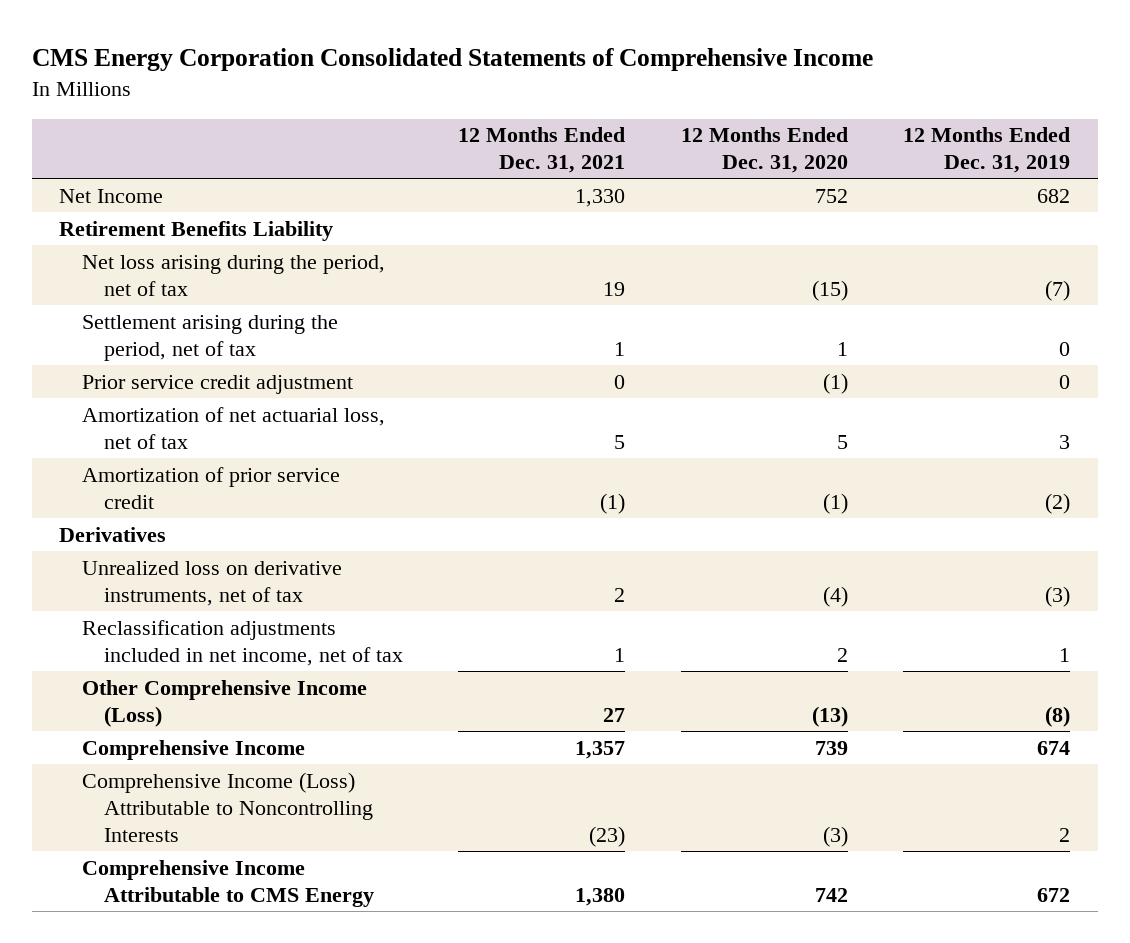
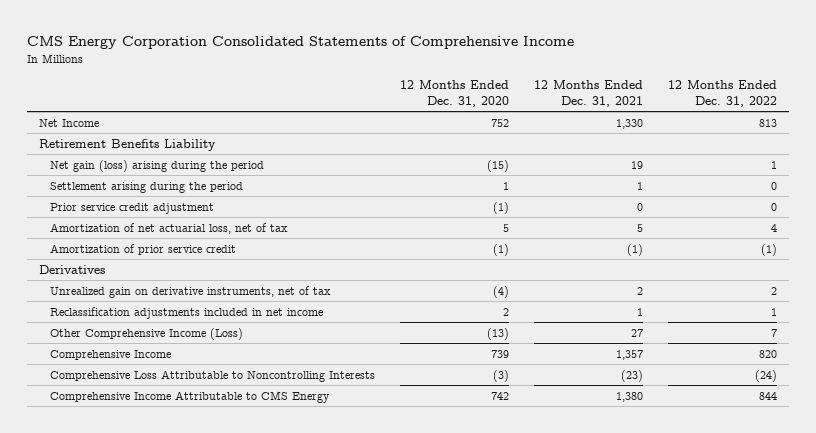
[903,127,1071,174] 12 Months Ended Dec. 31, 2019 -> none
none -> [667,80,777,108] 12 Months Ended Dec. 31, 2022
[81,254,385,296] Net loss arising during the period, net of tax -> [49,159,264,172] Net gain (loss) arising during the period
[81,314,338,361] Settlement arising during the period, net of tax -> [49,181,243,193] Settlement arising during the period
[81,560,342,606] Unrealized loss on derivative instruments, net of tax -> [49,285,331,298] Unrealized gain on derivative instruments, net of tax
[81,619,404,666] Reclassification adjustments included in net income, net of tax -> [49,306,323,319] Reclassification adjustments included in net income
[81,771,374,842] Comprehensive Income (Loss) Attributable to Noncontrolling Interests -> [49,369,375,382] Comprehensive Loss Attributable to Noncontrolling Interests

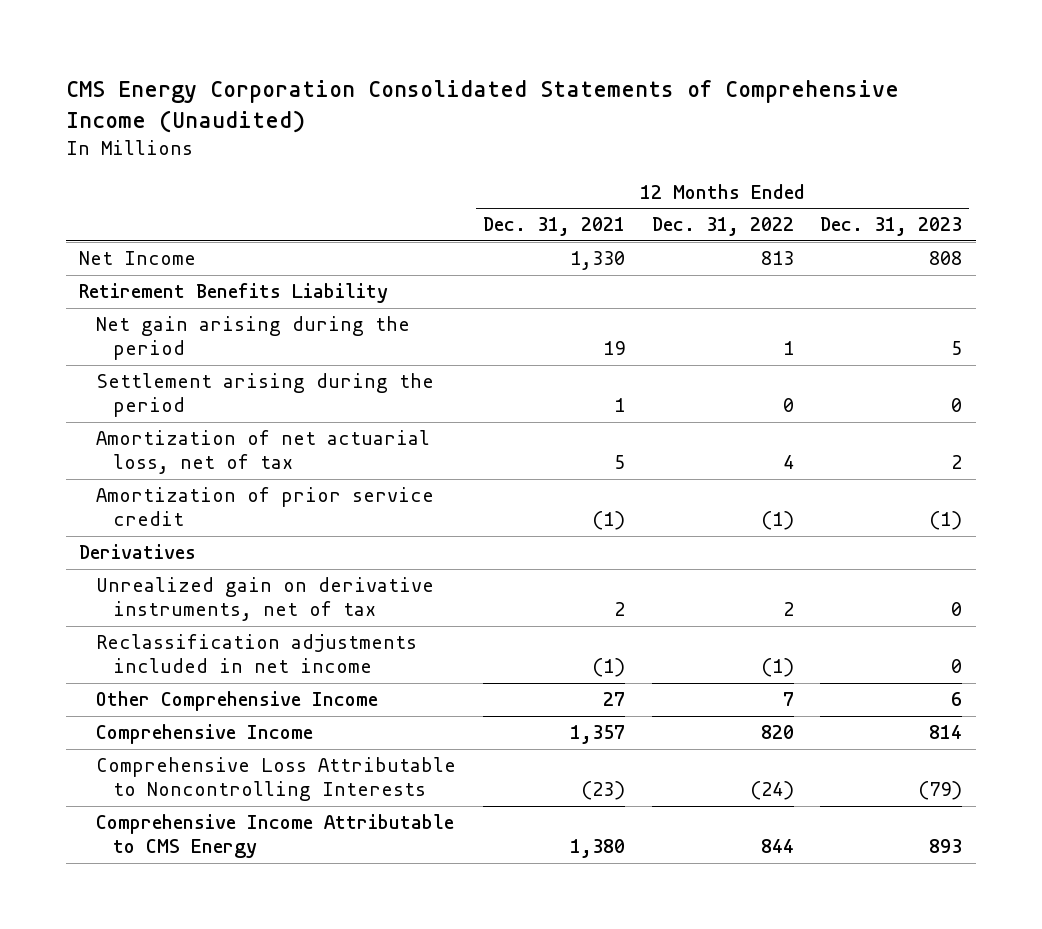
[27,36,575,50] CMS Energy Corporation Consolidated Statements of Comprehensive Income -> [65,80,899,134] CMS Energy Corporation Consolidated Statements of Comprehensive Income (Unaudited)
[399,80,509,108] 12 Months Ended Dec. 31, 2020 -> none
none -> [820,217,963,237] Dec. 31, 2023
[49,159,264,172] Net gain (loss) arising during the period -> [95,316,410,361] Net gain arising during the period
[49,202,214,214] Prior service credit adjustment -> none
[636,307,643,316] 1 -> [591,658,625,678] (1)
[770,307,777,316] 1 -> [760,658,794,678] (1)
[49,327,243,340] Other Comprehensive Income (Loss) -> [95,691,378,712] Other Comprehensive Income

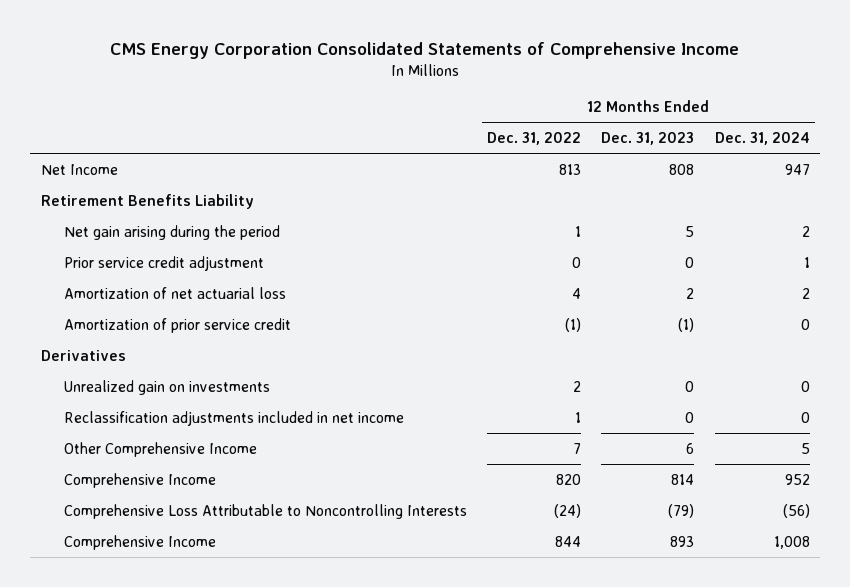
[65,80,899,134] CMS Energy Corporation Consolidated Statements of Comprehensive Income (Unaudited) -> [110,41,740,59] CMS Energy Corporation Consolidated Statements of Comprehensive Income
[482,217,625,237] Dec. 31, 2021 -> none
none -> [714,132,810,146] Dec. 31, 2024
[95,373,434,418] Settlement arising during the period -> none
none -> [63,255,264,271] Prior service credit adjustment
[95,430,430,475] Amortization of net actuarial loss, net of tax -> [63,286,286,299] Amortization of net actuarial loss
[95,577,434,622] Unrealized gain on derivative instruments, net of tax -> [63,379,270,395] Unrealized gain on investments
[760,658,794,678] (1) -> [575,411,582,423] 1
[95,814,454,859] Comprehensive Income Attributable to CMS Energy -> [63,534,216,550] Comprehensive Income

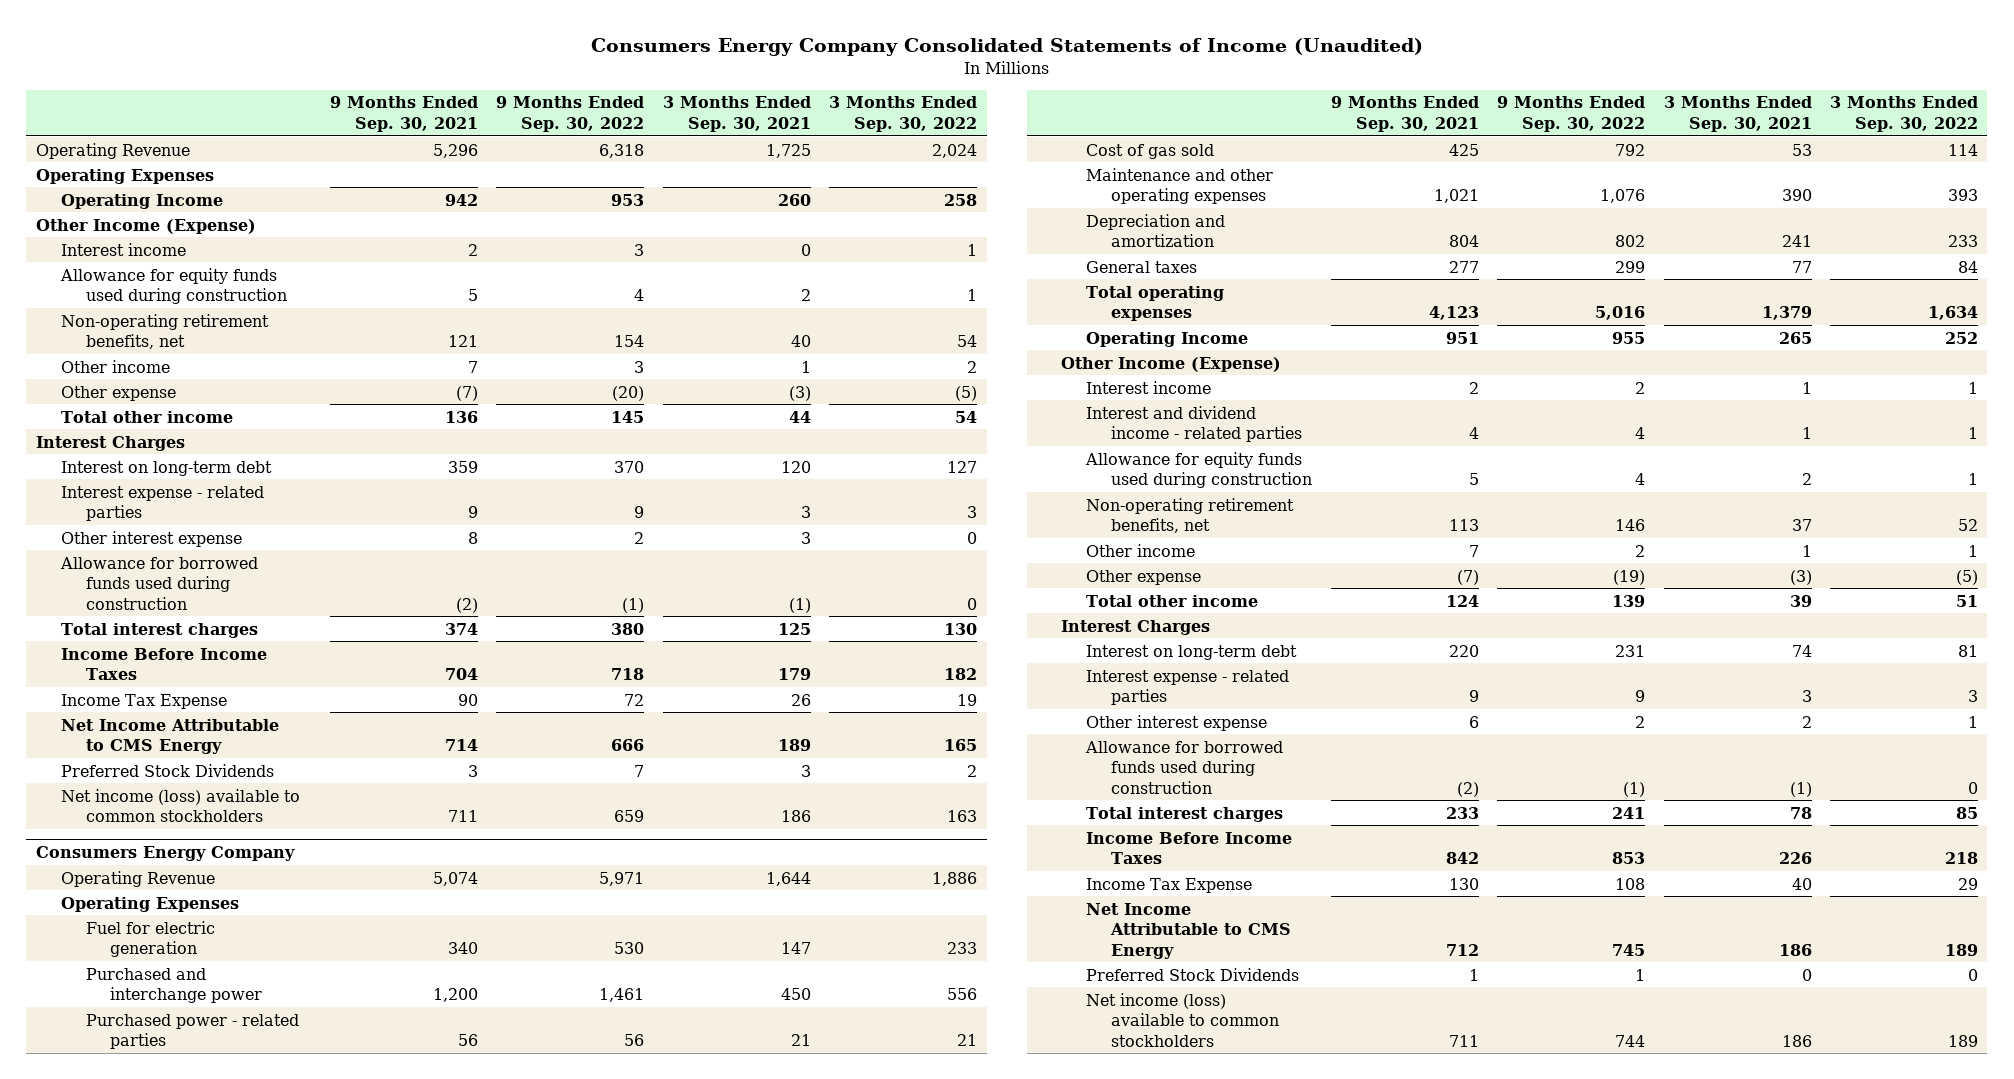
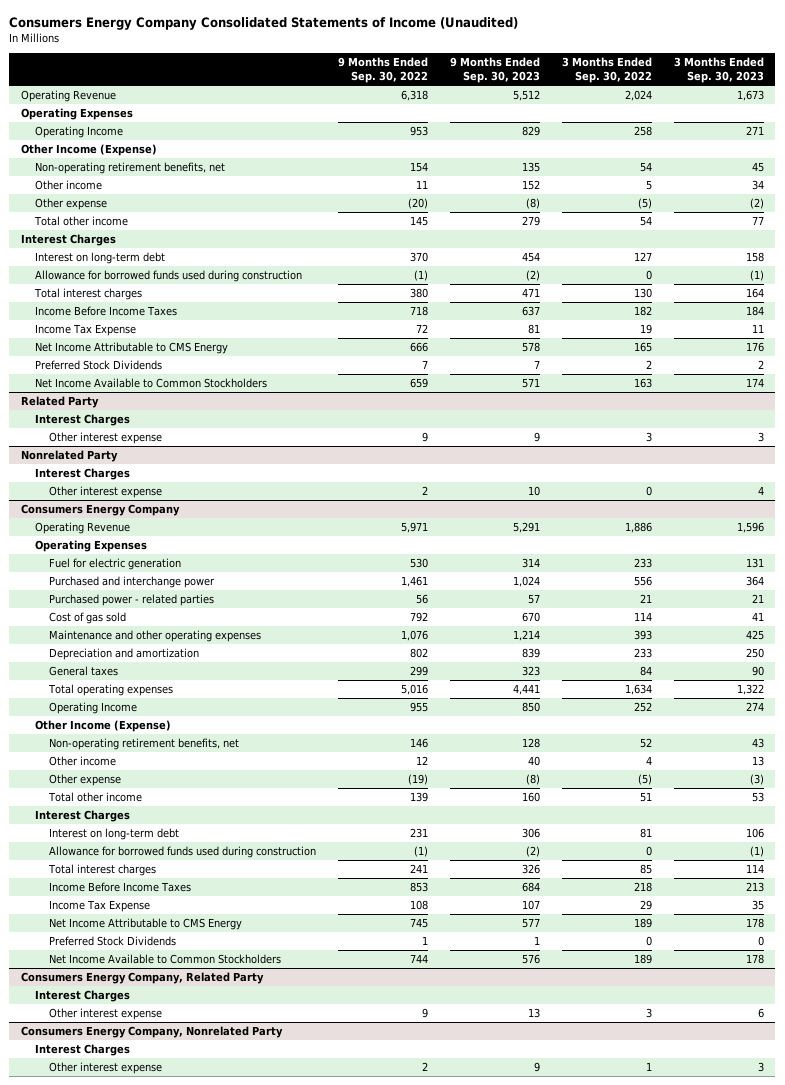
[329,96,478,132] 9 Months Ended Sep. 30, 2021 -> none
[662,96,811,132] 3 Months Ended Sep. 30, 2021 -> none
none -> [449,56,540,84] 9 Months Ended Sep. 30, 2023
none -> [674,56,765,84] 3 Months Ended Sep. 30, 2023
[60,242,186,256] Interest income -> none
[59,267,287,305] Allowance for equity funds used during construction -> none
[634,360,645,373] 3 -> [415,180,428,190] 11
[967,360,978,373] 2 -> [645,180,652,191] 5
[60,485,264,522] Interest expense - related parties -> none
[60,530,242,547] Other interest expense -> none
[60,788,300,823] Net income (loss) available to common stockholders -> [34,378,267,389] Net Income Available to Common Stockholders
none -> [20,396,99,409] Related Party
none -> [34,414,130,427] Interest Charges
none -> [48,432,162,445] Other interest expense
none -> [20,450,118,463] Nonrelated Party
none -> [34,468,130,481] Interest Charges
none -> [48,486,162,499] Other interest expense
[1086,380,1212,394] Interest income -> none
[1086,405,1303,443] Interest and dividend income - related parties -> none
[1085,451,1313,489] Allowance for equity funds used during construction -> none
[1635,544,1646,557] 2 -> [415,756,428,766] 12
[1968,544,1979,557] 1 -> [645,756,652,766] 4
[1086,669,1290,706] Interest expense - related parties -> none
[1086,714,1268,731] Other interest expense -> none
[1086,992,1280,1047] Net income (loss) available to common stockholders -> [48,954,281,965] Net Income Available to Common Stockholders
none -> [20,972,264,985] Consumers Energy Company, Related Party
none -> [34,990,130,1003] Interest Charges
none -> [48,1008,162,1021] Other interest expense
none -> [20,1026,283,1039] Consumers Energy Company, Nonrelated Party
none -> [34,1044,130,1057] Interest Charges
none -> [48,1062,162,1075] Other interest expense

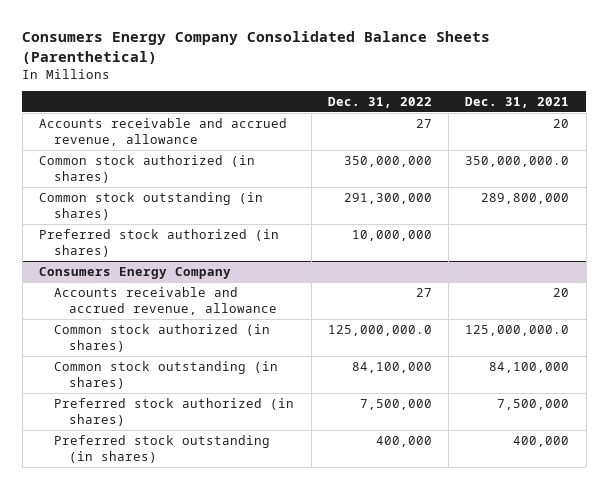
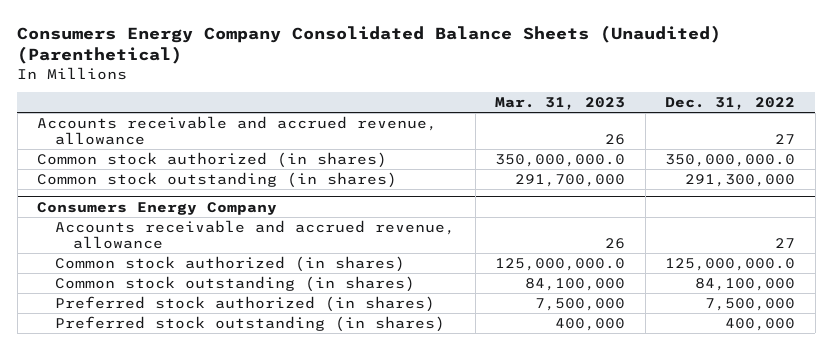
[22,30,491,64] Consumers Energy Company Consolidated Balance Sheets (Parenthetical) -> [17,24,722,65] Consumers Energy Company Consolidated Balance Sheets (Unaudited) (Parenthetical)
[465,96,570,108] Dec. 31, 2021 -> none
none -> [495,97,626,111] Mar. 31, 2023
[343,155,432,167] 350,000,000 -> [665,153,796,167] 350,000,000.0
[39,228,280,257] Preferred stock authorized (in shares) -> none

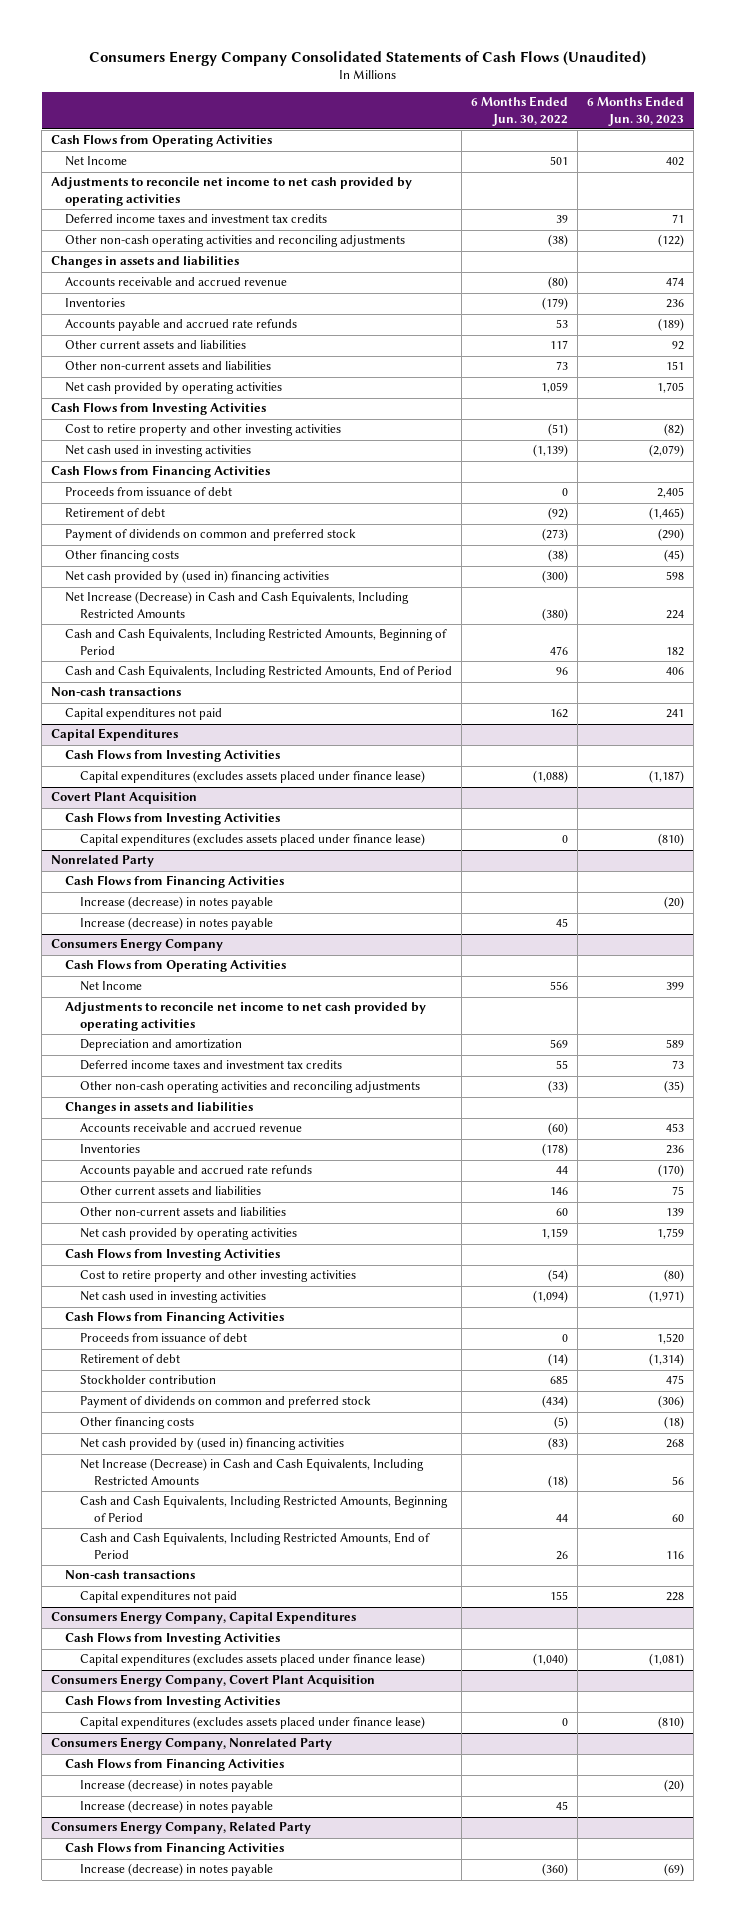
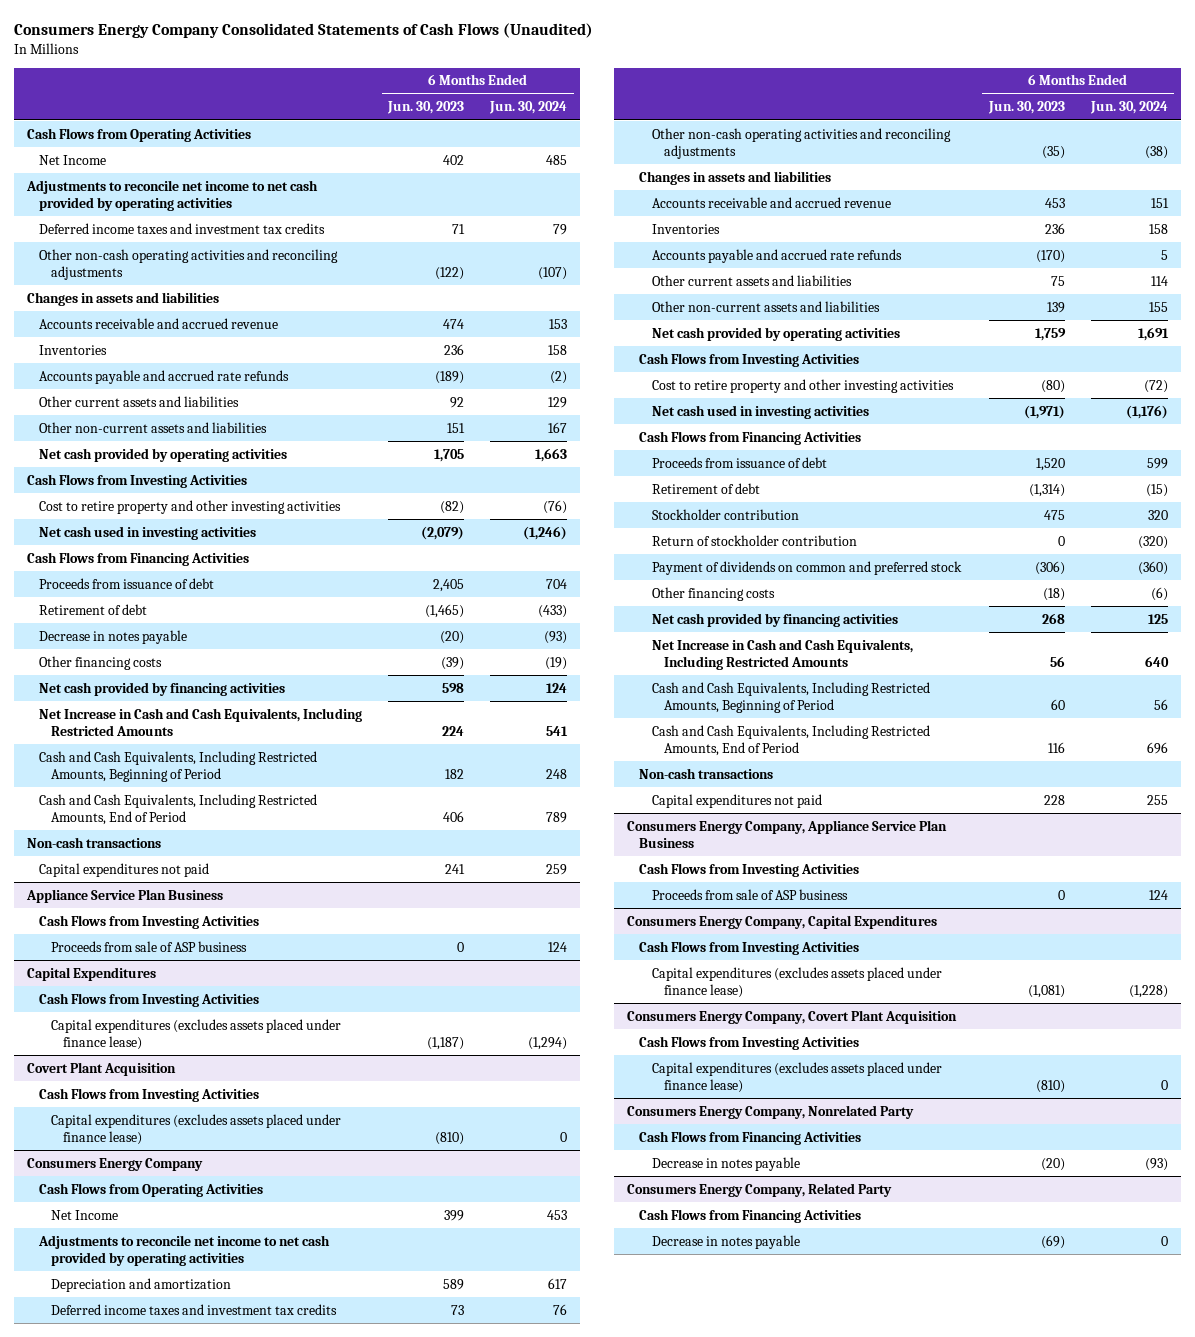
[471,96,569,126] 6 Months Ended Jun. 30, 2022 -> none
none -> [489,101,568,115] Jun. 30, 2024
[65,529,357,542] Payment of dividends on common and preferred stock -> none
none -> [39,629,188,644] Decrease in notes payable
[664,549,685,563] (45) -> [441,656,465,670] (39)
[65,570,330,584] Net cash provided by (used in) financing activities -> [39,681,286,696] Net cash provided by financing activities
[65,591,410,618] Net Increase (Decrease) in Cash and Cash Equivalents, Including Restricted Amounts -> [39,707,363,736] Net Increase in Cash and Cash Equivalents, Including Restricted Amounts
none -> [26,888,224,903] Appliance Service Plan Business
none -> [39,914,260,929] Cash Flows from Investing Activities
none -> [51,940,248,952] Proceeds from sale of ASP business
[51,855,155,868] Nonrelated Party -> none
[65,875,285,889] Cash Flows from Financing Activities -> none
[79,896,273,910] Increase (decrease) in notes payable -> none
[79,917,273,931] Increase (decrease) in notes payable -> none
none -> [651,534,857,546] Return of stockholder contribution
[79,1437,344,1451] Net cash provided by (used in) financing activities -> [651,612,898,627] Net cash provided by financing activities
[79,1458,424,1485] Net Increase (Decrease) in Cash and Cash Equivalents, Including Restricted Amounts -> [651,638,913,670] Net Increase in Cash and Cash Equivalents, Including Restricted Amounts
none -> [627,819,948,848] Consumers Energy Company, Appliance Service Plan Business
none -> [639,862,860,877] Cash Flows from Investing Activities
none -> [651,888,848,900] Proceeds from sale of ASP business
[79,1800,273,1814] Increase (decrease) in notes payable -> none
[79,1779,273,1793] Increase (decrease) in notes payable -> [651,1156,800,1171] Decrease in notes payable
[79,1863,273,1877] Increase (decrease) in notes payable -> [651,1234,800,1249] Decrease in notes payable

